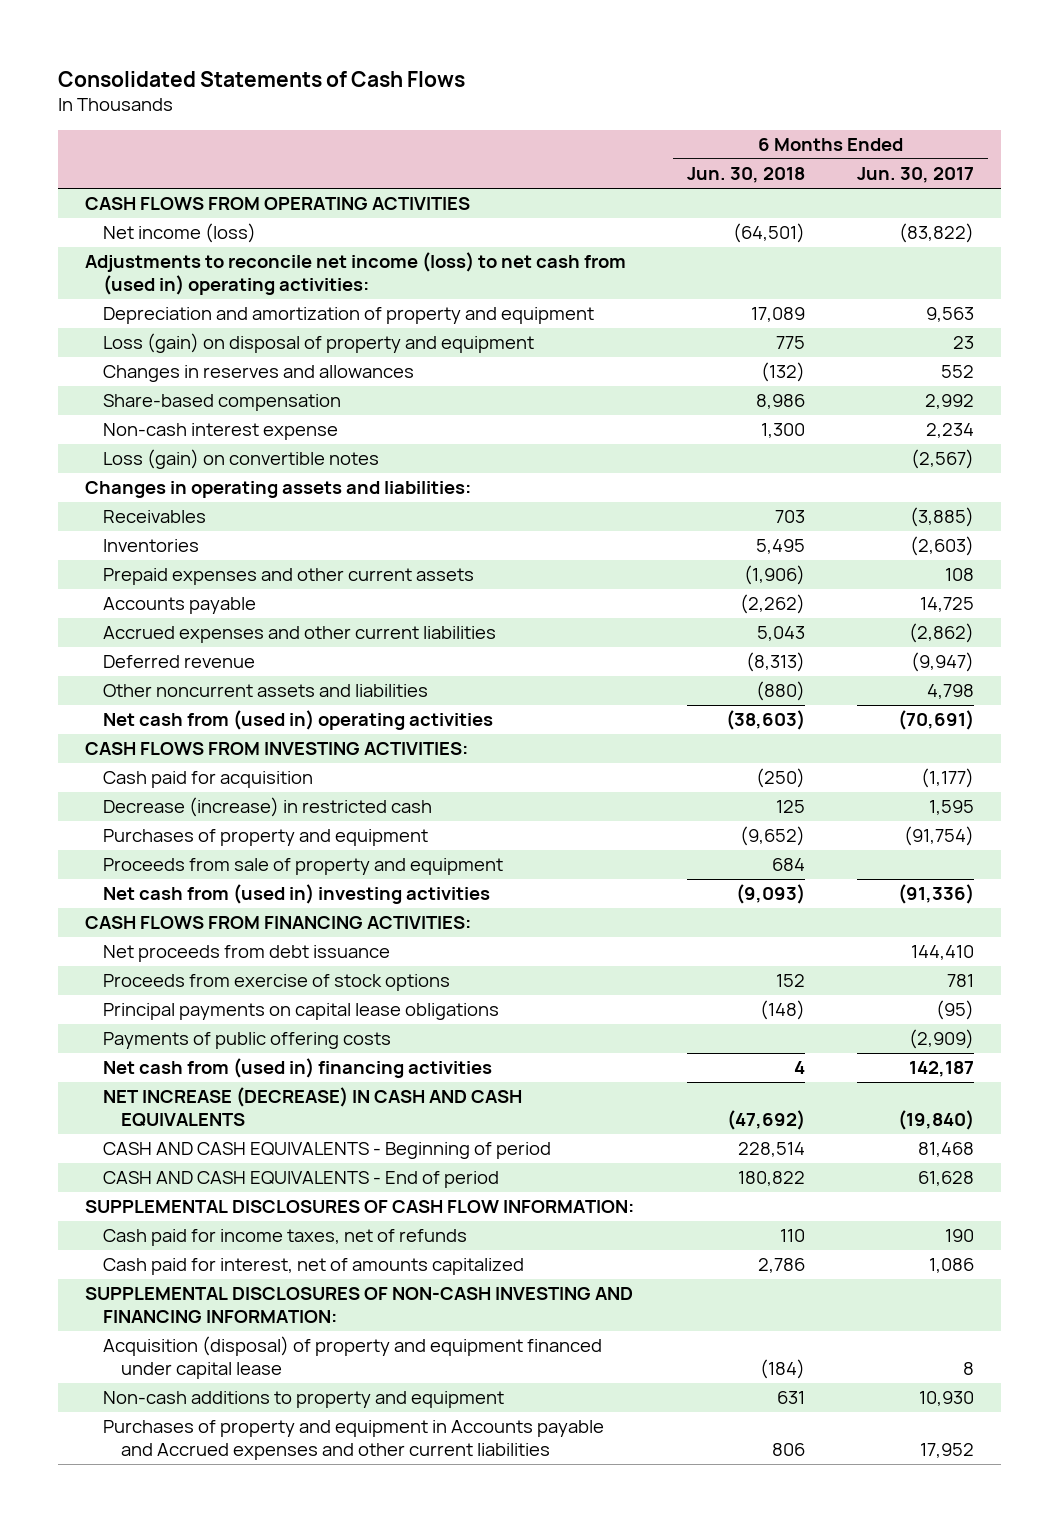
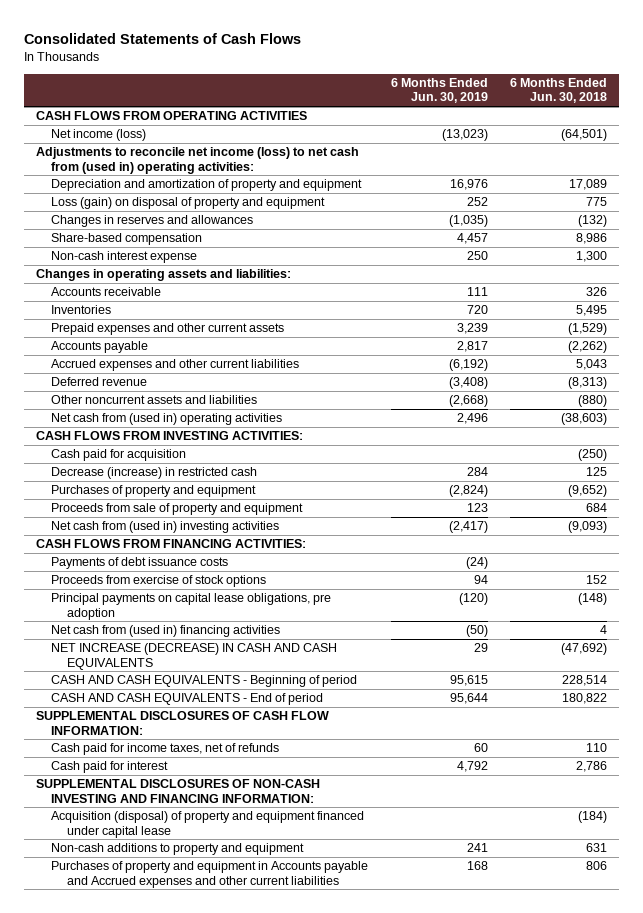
[857,167,975,184] Jun. 30, 2017 -> none
none -> [390,77,488,104] 6 Months Ended Jun. 30, 2019
[102,449,379,470] Loss (gain) on convertible notes -> none
[102,510,206,524] Receivables -> none
none -> [51,287,162,297] Accounts receivable
[743,565,805,586] (1,906) -> [568,323,608,336] (1,529)
[102,945,390,963] Net proceeds from debt issuance -> none
none -> [51,557,229,570] Payments of debt issuance costs
[102,1032,391,1050] Payments of public offering costs -> none
[102,1003,499,1021] Principal payments on capital lease obligations -> [51,593,332,620] Principal payments on capital lease obligations, pre adoption
[102,1258,524,1276] Cash paid for interest, net of amounts capitalized -> [51,761,169,774] Cash paid for interest

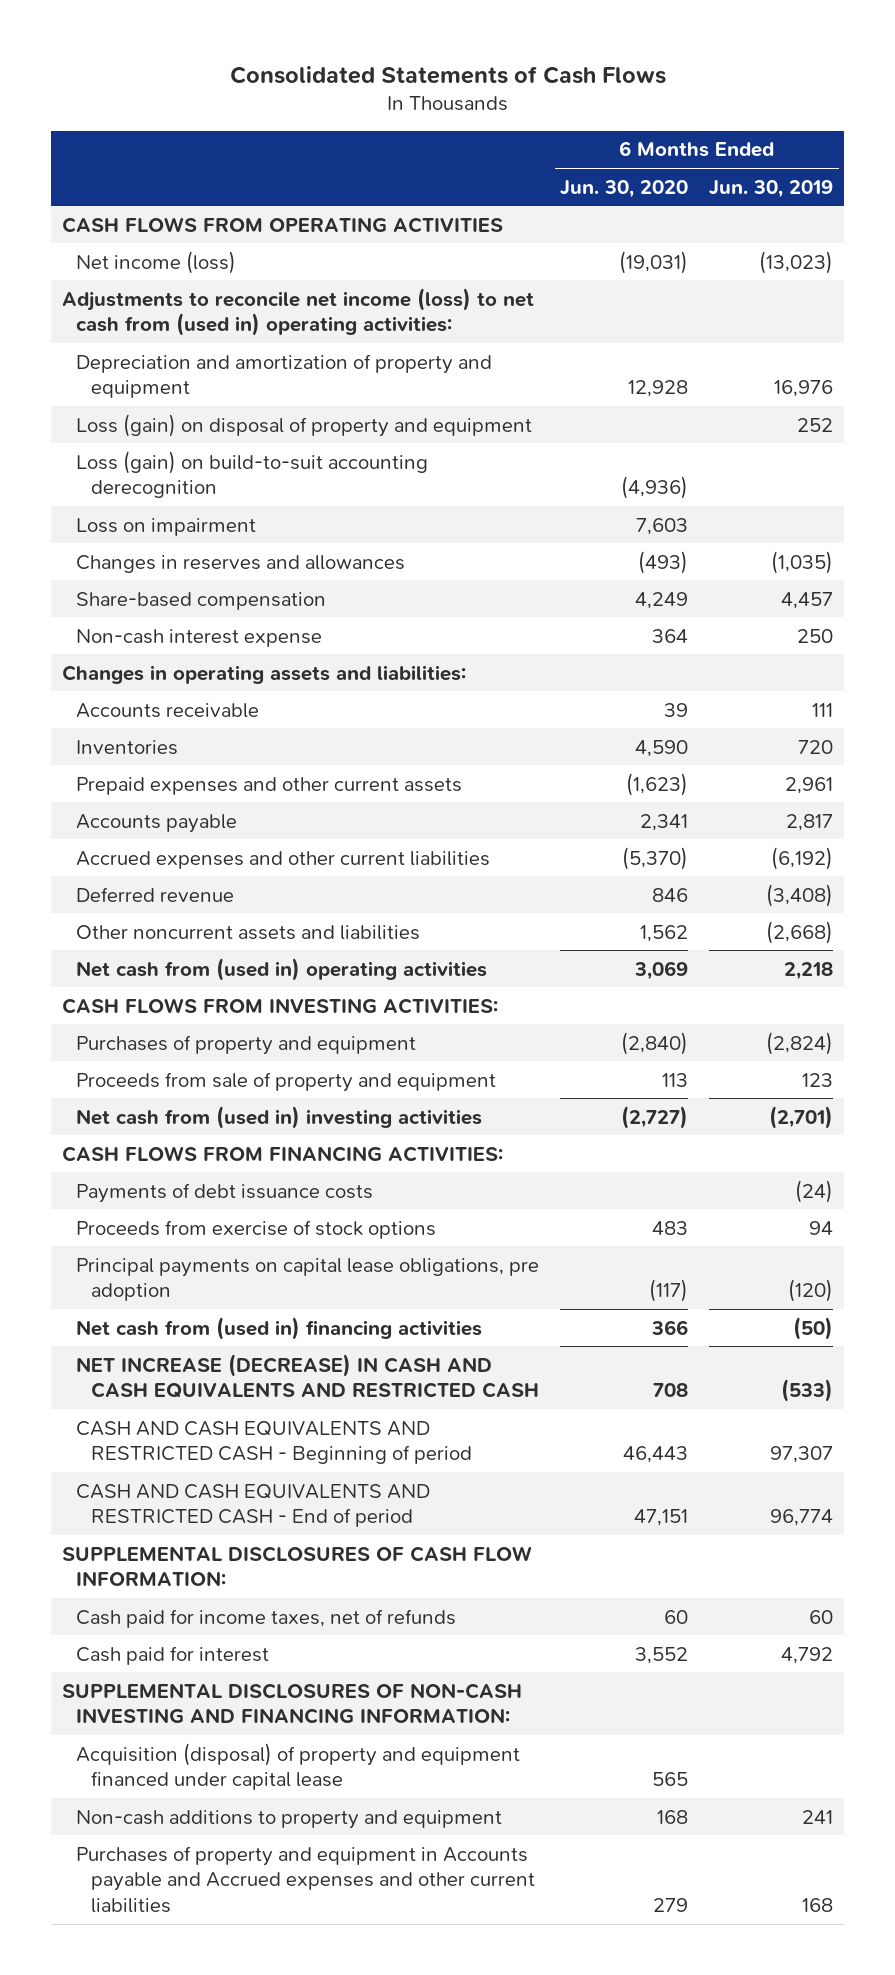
[510,77,608,104] 6 Months Ended Jun. 30, 2018 -> none
none -> [560,179,689,198] Jun. 30, 2020
none -> [76,450,429,499] Loss (gain) on build-to-suit accounting derecognition
none -> [76,517,257,536] Loss on impairment
[456,323,488,335] 3,239 -> [785,776,834,794] 2,961
[456,413,488,425] 2,496 -> [784,961,834,980] 2,218
[51,449,187,462] Cash paid for acquisition -> none
[51,467,258,480] Decrease (increase) in restricted cash -> none
[448,521,488,534] (2,417) -> [769,1105,834,1129] (2,701)
[51,643,338,670] NET INCREASE (DECREASE) IN CASH AND CASH EQUIVALENTS -> [76,1353,539,1399] NET INCREASE (DECREASE) IN CASH AND CASH EQUIVALENTS AND RESTRICTED CASH
[473,643,488,653] 29 -> [781,1379,834,1403] (533)
[51,675,358,688] CASH AND CASH EQUIVALENTS - Beginning of period -> [76,1420,472,1465] CASH AND CASH EQUIVALENTS AND RESTRICTED CASH - Beginning of period
[449,675,488,687] 95,615 -> [770,1446,834,1464] 97,307
[51,693,324,706] CASH AND CASH EQUIVALENTS - End of period -> [76,1483,431,1528] CASH AND CASH EQUIVALENTS AND RESTRICTED CASH - End of period
[449,693,488,705] 95,644 -> [770,1509,834,1527] 96,774

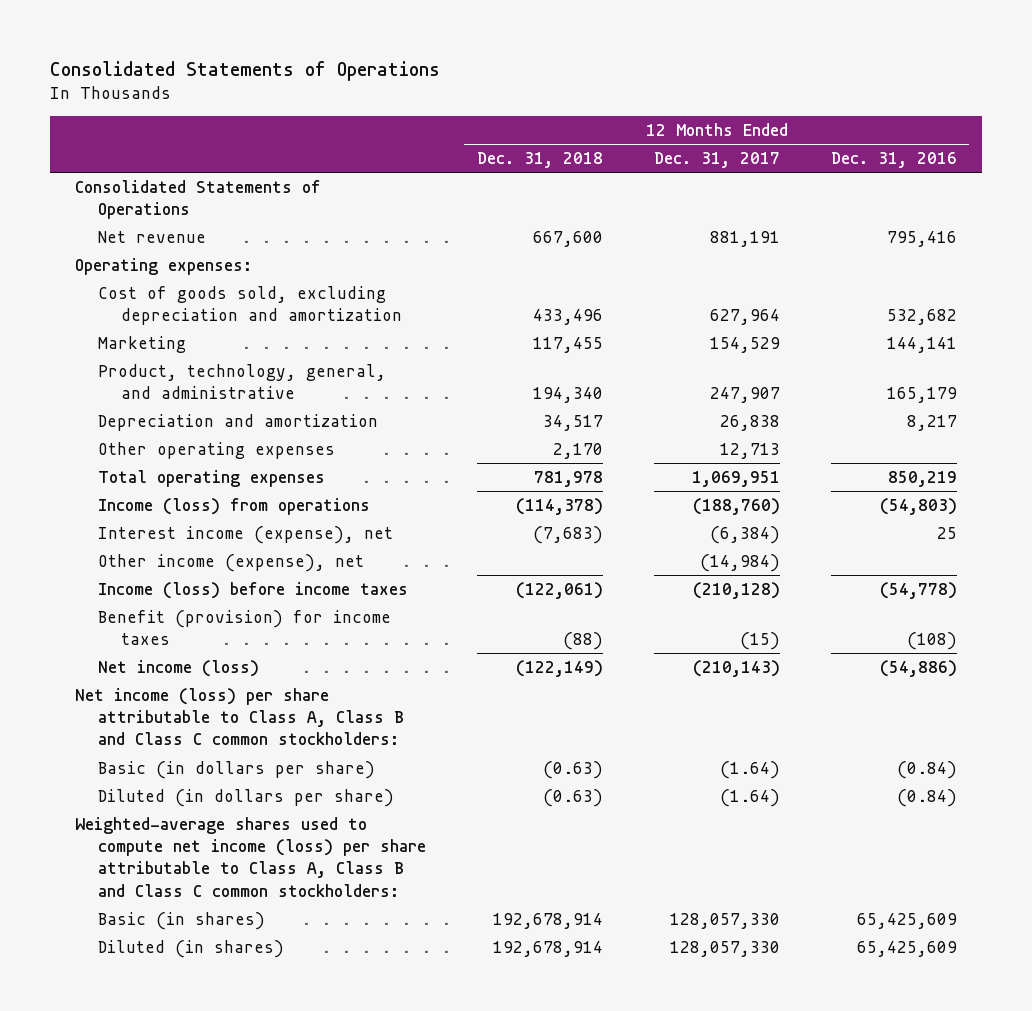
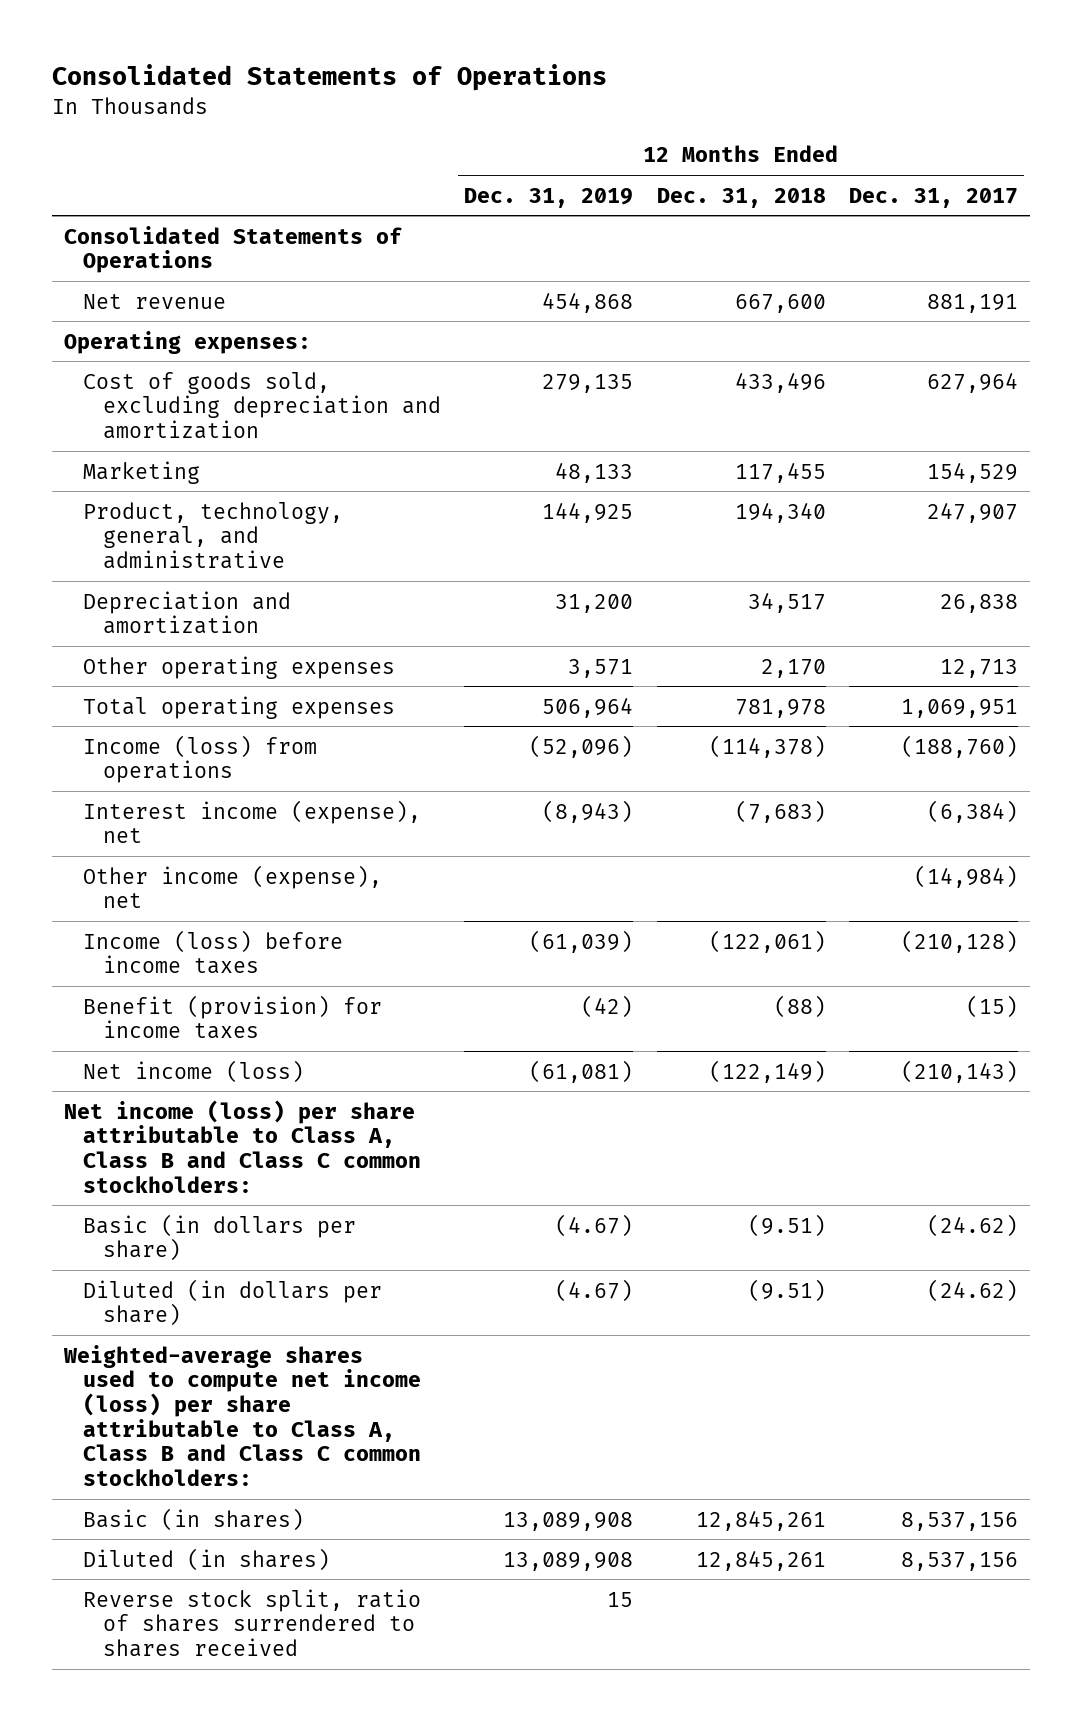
[830,152,957,169] Dec. 31, 2016 -> none
none -> [464,187,634,208] Dec. 31, 2019
[542,760,603,779] (0.63) -> [747,1213,826,1237] (9.51)
[719,760,780,779] (1.64) -> [927,1213,1019,1237] (24.62)
[542,788,603,807] (0.63) -> [747,1278,826,1302] (9.51)
[719,788,780,807] (1.64) -> [927,1278,1019,1302] (24.62)
[492,912,603,929] 192,678,914 -> [695,1509,826,1531] 12,845,261
[669,912,780,929] 128,057,330 -> [901,1511,1019,1531] 8,537,156
[492,940,603,957] 192,678,914 -> [695,1549,826,1571] 12,845,261
[669,940,780,957] 128,057,330 -> [901,1551,1019,1571] 8,537,156
none -> [83,1588,422,1658] Reverse stock split, ratio of shares surrendered to shares received

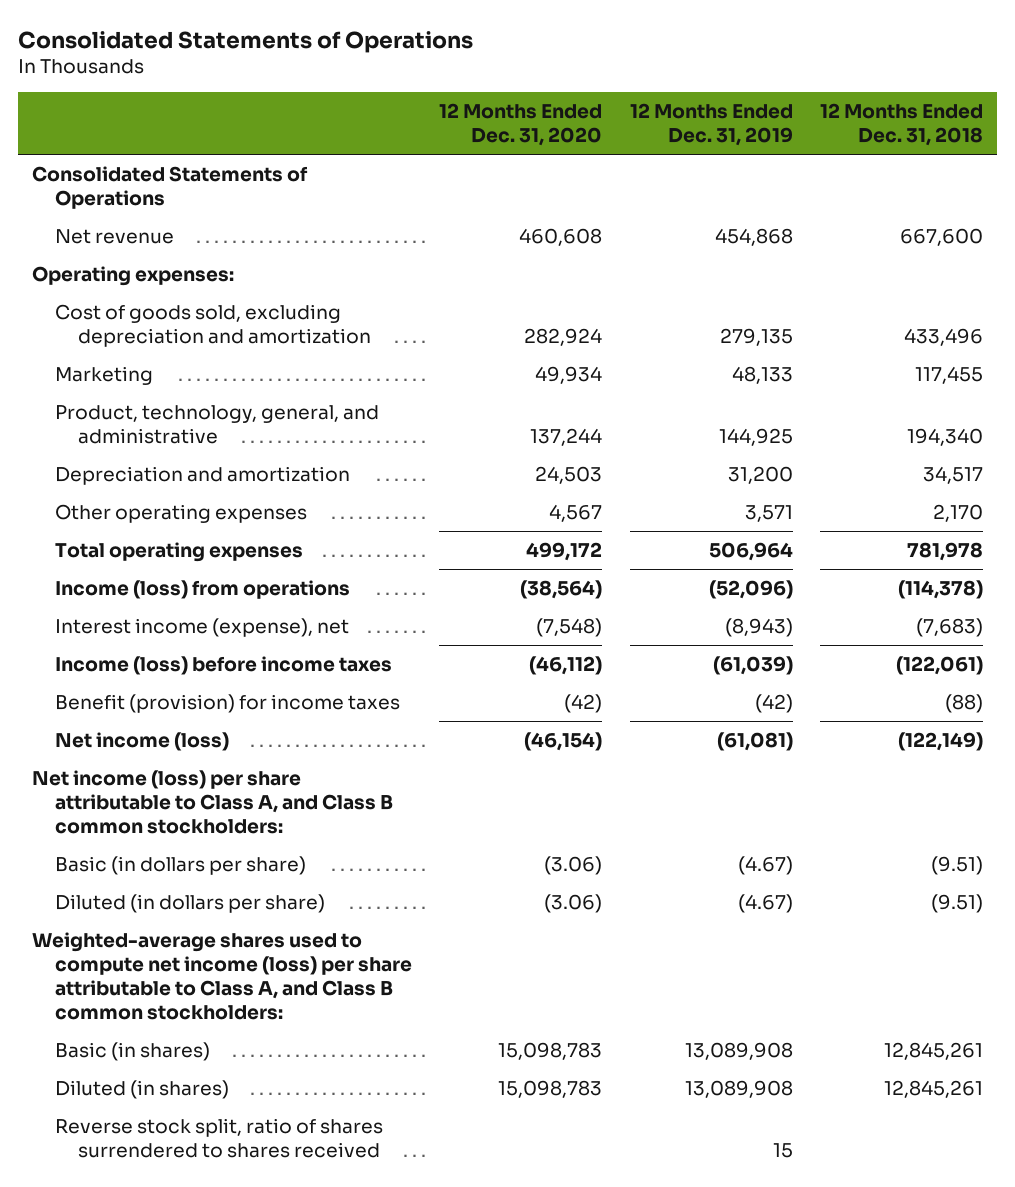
[849,187,1019,208] Dec. 31, 2017 -> none
none -> [439,103,603,147] 12 Months Ended Dec. 31, 2020
[83,864,383,909] Other income (expense), net -> none
[63,1099,422,1193] Net income (loss) per share attributable to Class A, Class B and Class C common stockholders: -> [32,769,394,835] Net income (loss) per share attributable to Class A, and Class B common stockholders:
[62,1344,422,1487] Weighted-average shares used to compute net income (loss) per share attributable to Class A, Class B and Class C common stockholders: -> [32,931,413,1021] Weighted-average shares used to compute net income (loss) per share attributable to Class A, and Class B common stockholders:

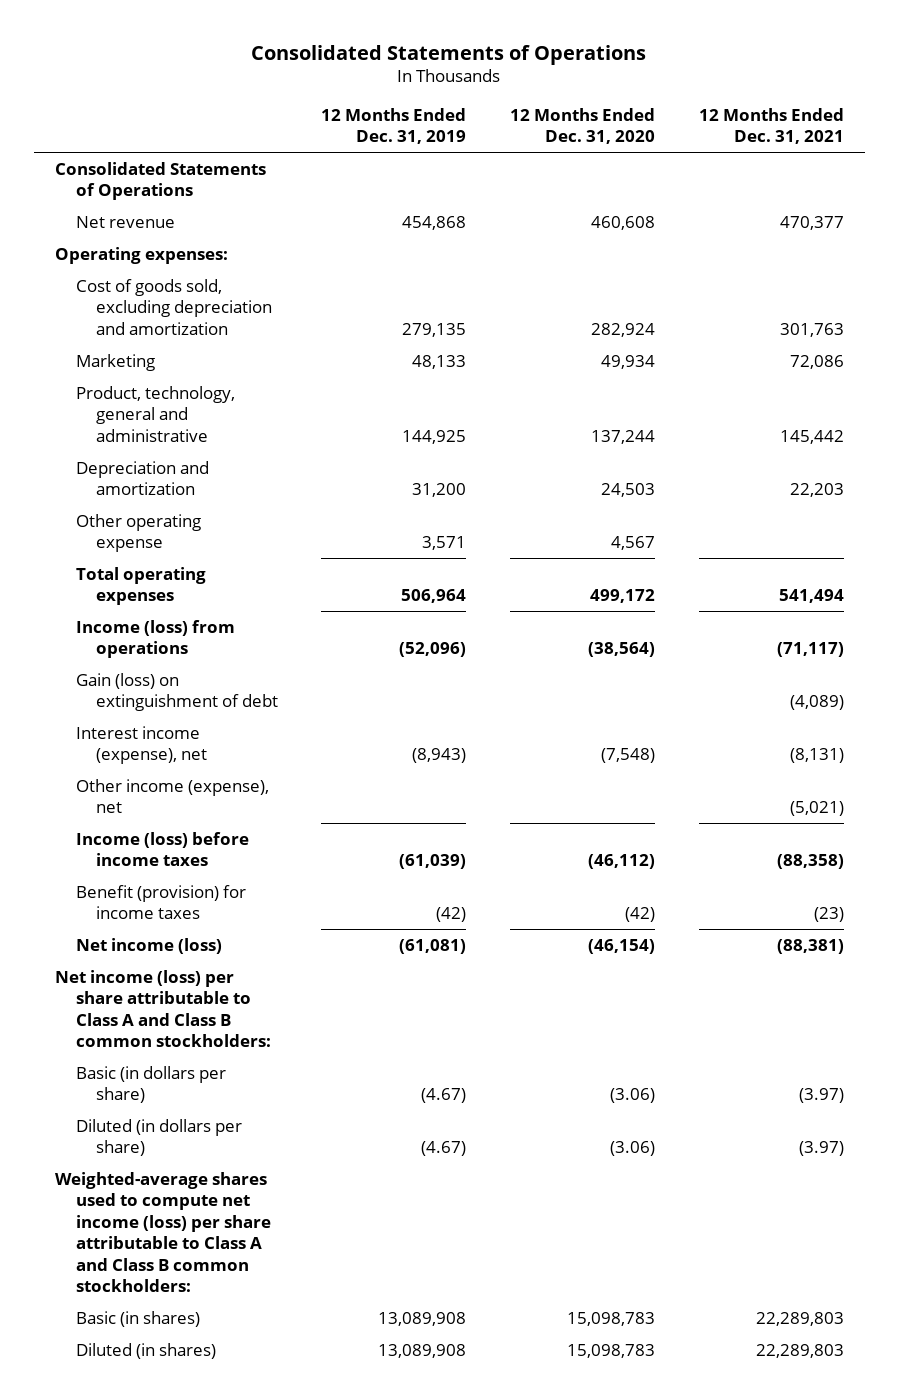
[820,103,984,147] 12 Months Ended Dec. 31, 2018 -> none
none -> [698,107,844,145] 12 Months Ended Dec. 31, 2021
[55,404,380,444] Product, technology, general, and administrative -> [75,385,235,442] Product, technology, general and administrative
[55,503,308,523] Other operating expenses -> [75,513,201,553] Other operating expense
none -> [75,672,278,712] Gain (loss) on extinguishment of debt
none -> [75,778,269,814] Other income (expense), net
[32,769,394,835] Net income (loss) per share attributable to Class A, and Class B common stockholders: -> [55,969,271,1048] Net income (loss) per share attributable to Class A and Class B common stockholders:
[32,931,413,1021] Weighted-average shares used to compute net income (loss) per share attributable to Class A, and Class B common stockholders: -> [55,1171,271,1293] Weighted-average shares used to compute net income (loss) per share attributable to Class A and Class B common stockholders:
[55,1117,384,1158] Reverse stock split, ratio of shares surrendered to shares received -> none

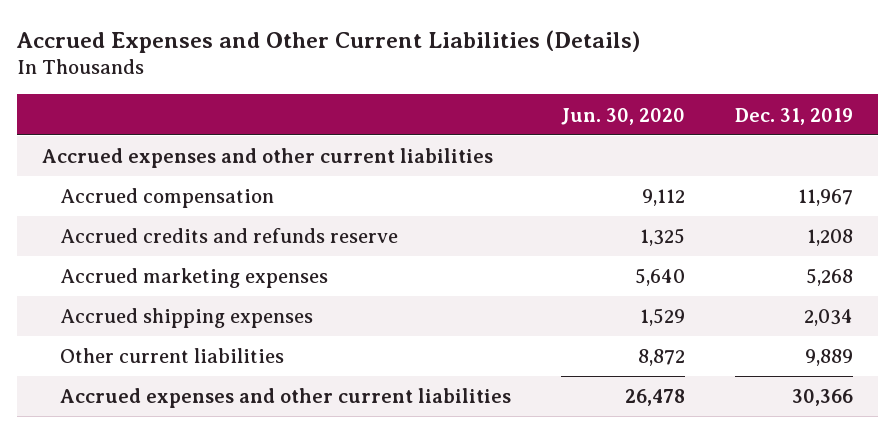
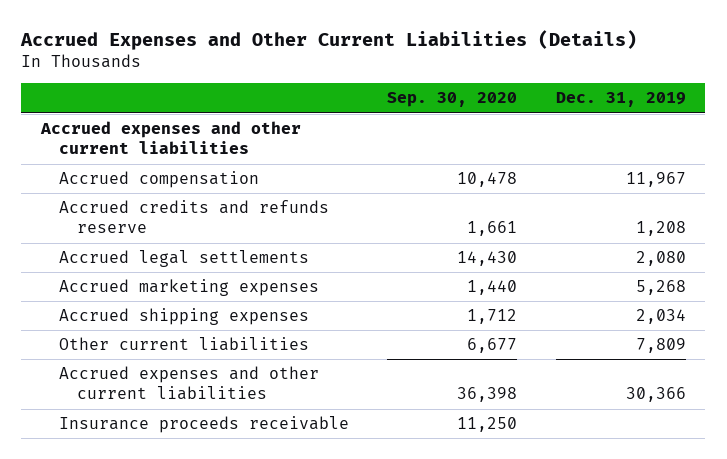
[560,107,685,125] Jun. 30, 2020 -> none
none -> [387,92,518,108] Sep. 30, 2020
none -> [58,250,309,268] Accrued legal settlements
[804,349,853,367] 9,889 -> [636,338,687,354] 7,809
none -> [58,416,349,434] Insurance proceeds receivable

